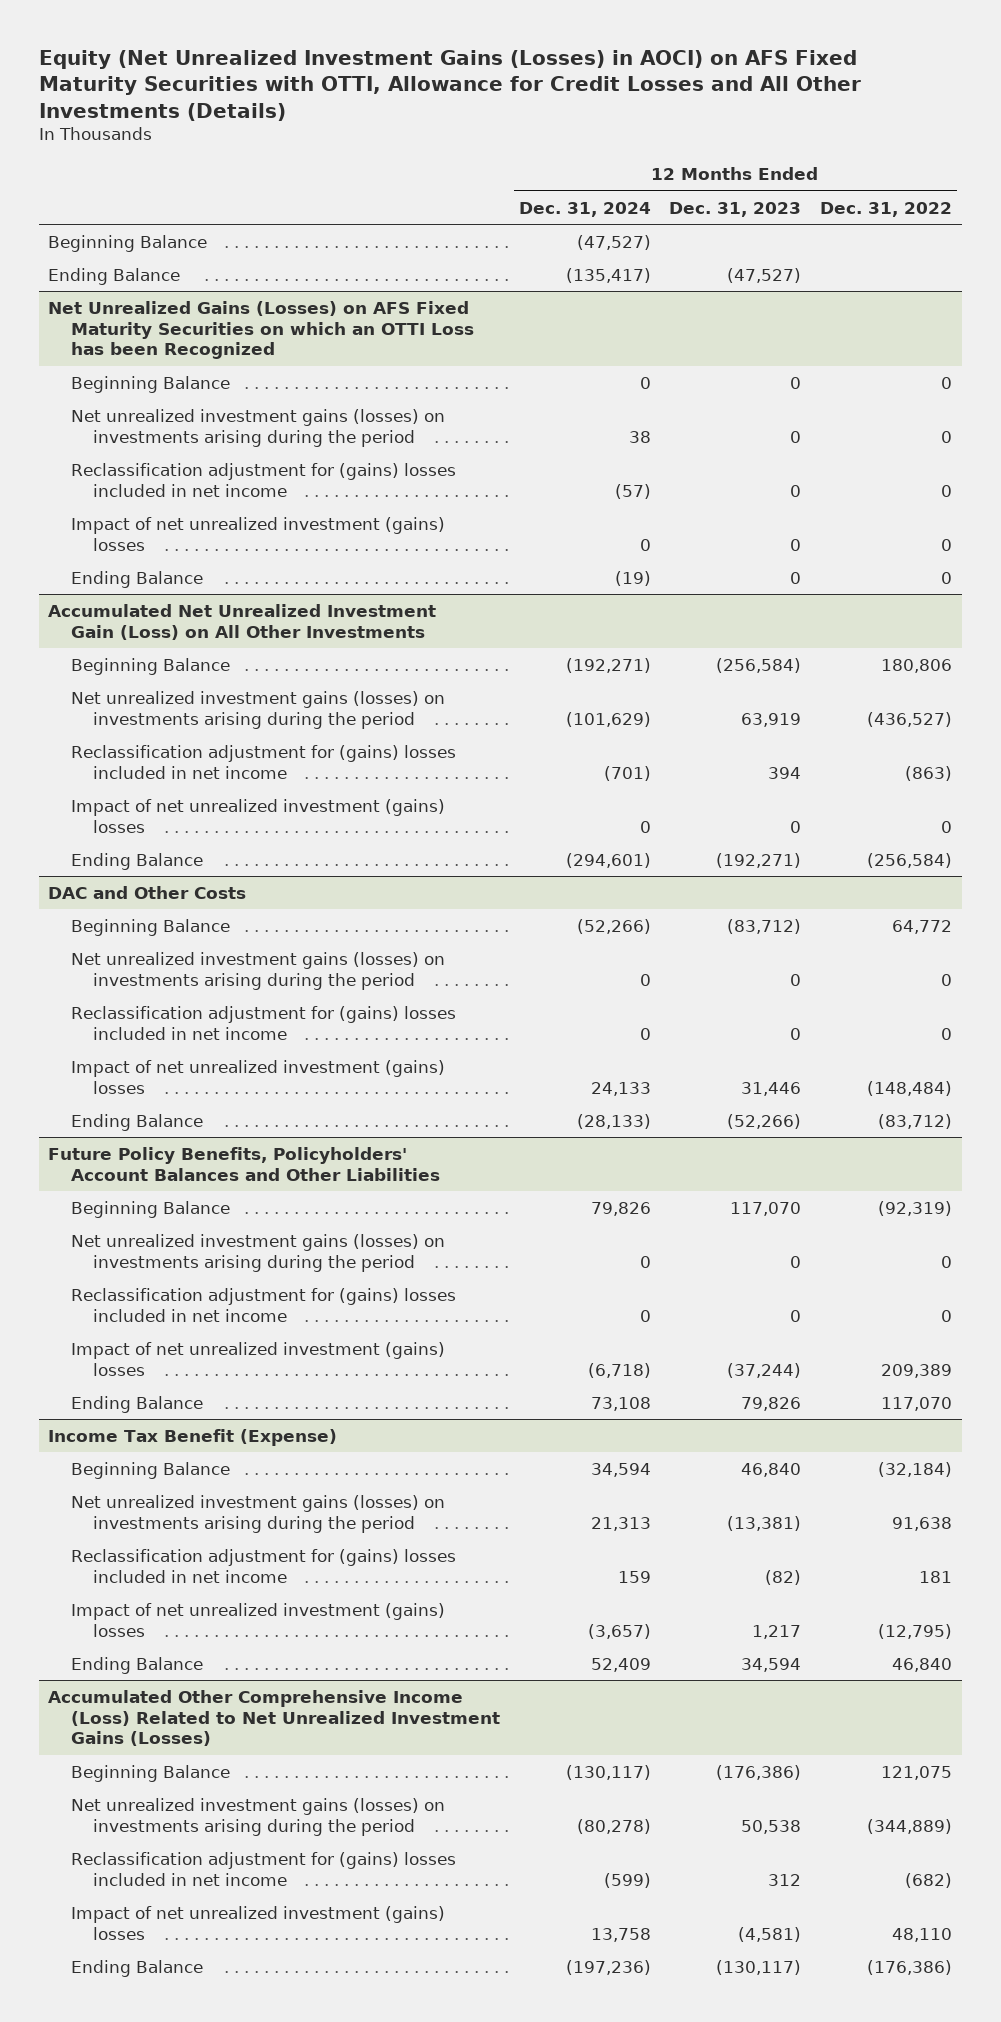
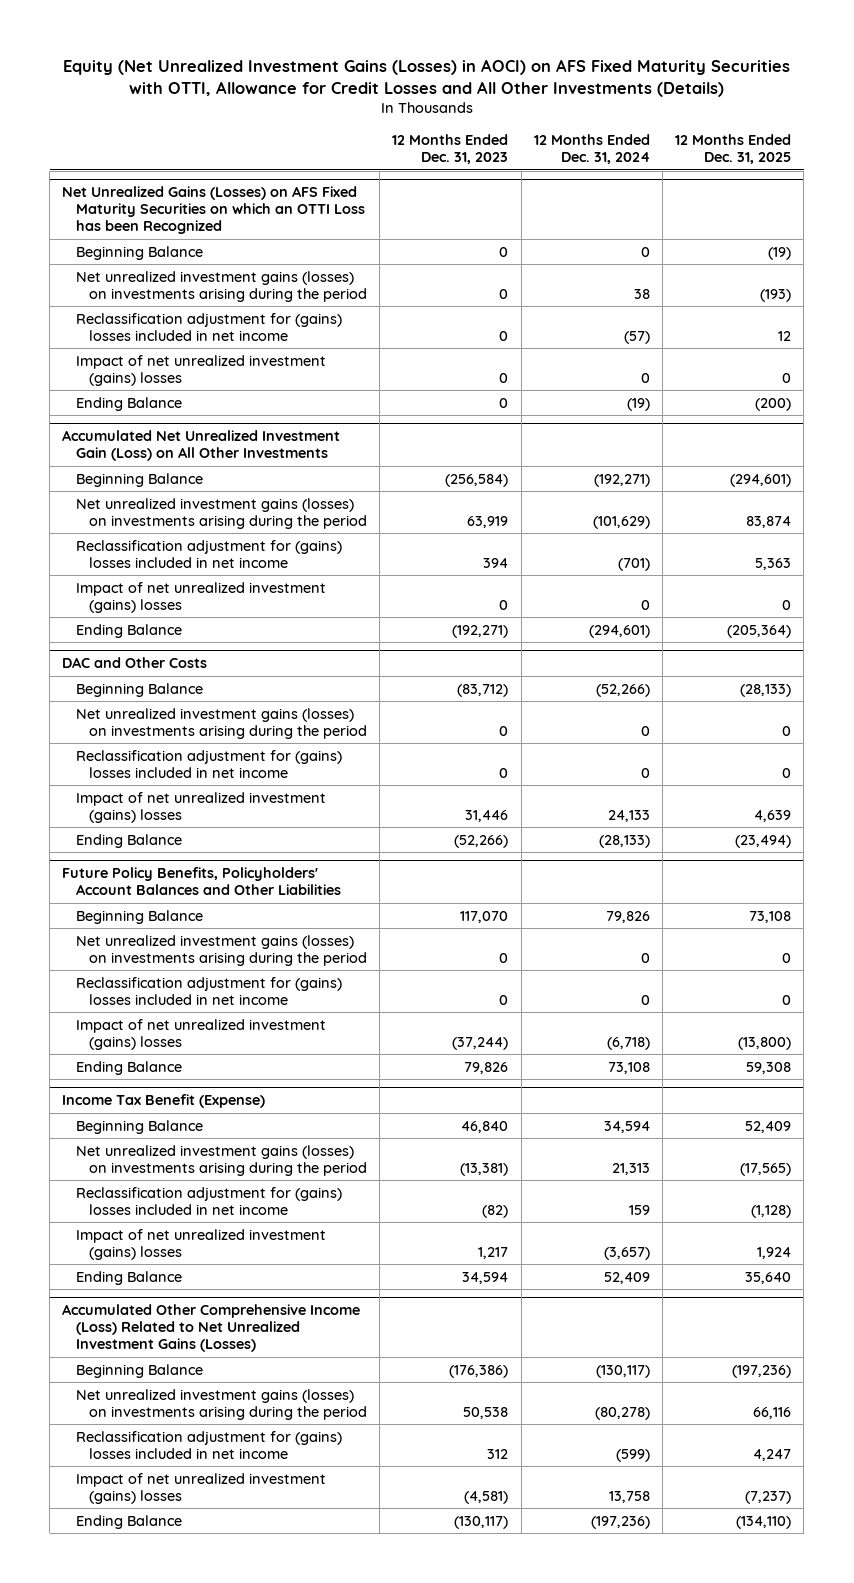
[820,201,953,217] Dec. 31, 2022 -> none
none -> [675,134,792,165] 12 Months Ended Dec. 31, 2025
[48,234,208,252] Beginning Balance -> none
[48,267,181,285] Ending Balance -> none

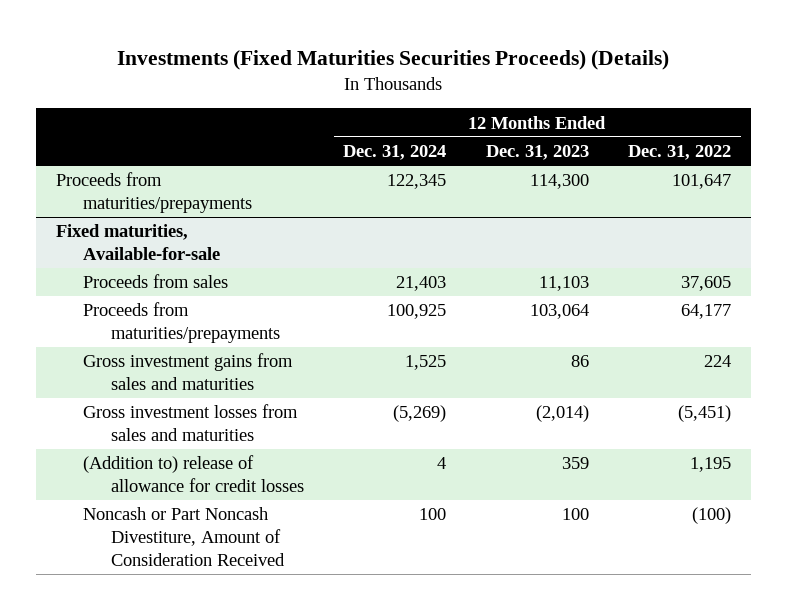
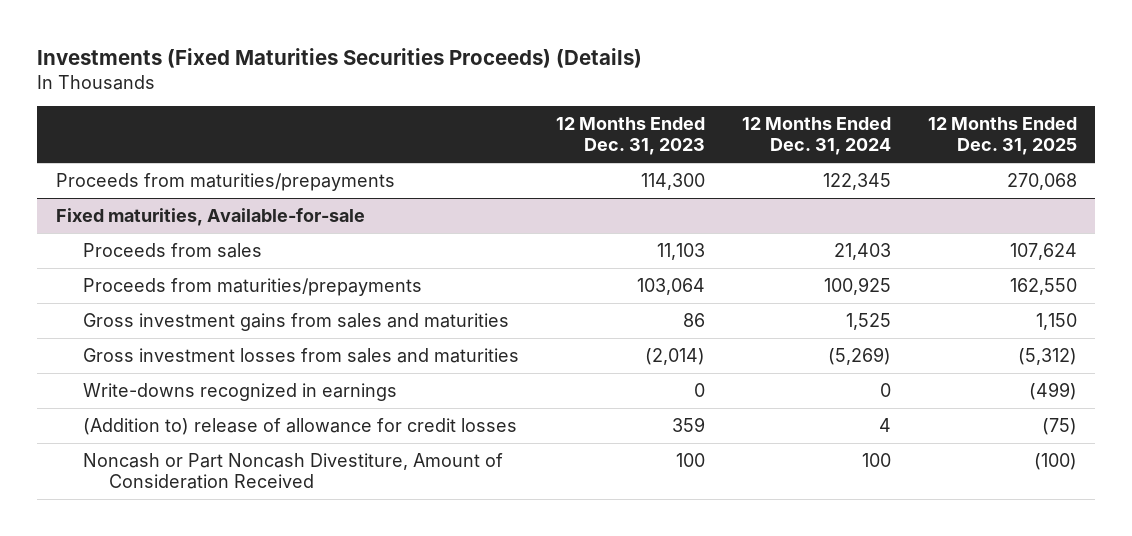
[628,144,732,160] Dec. 31, 2022 -> none
none -> [927,117,1077,156] 12 Months Ended Dec. 31, 2025
none -> [82,382,397,401] Write-downs recognized in earnings

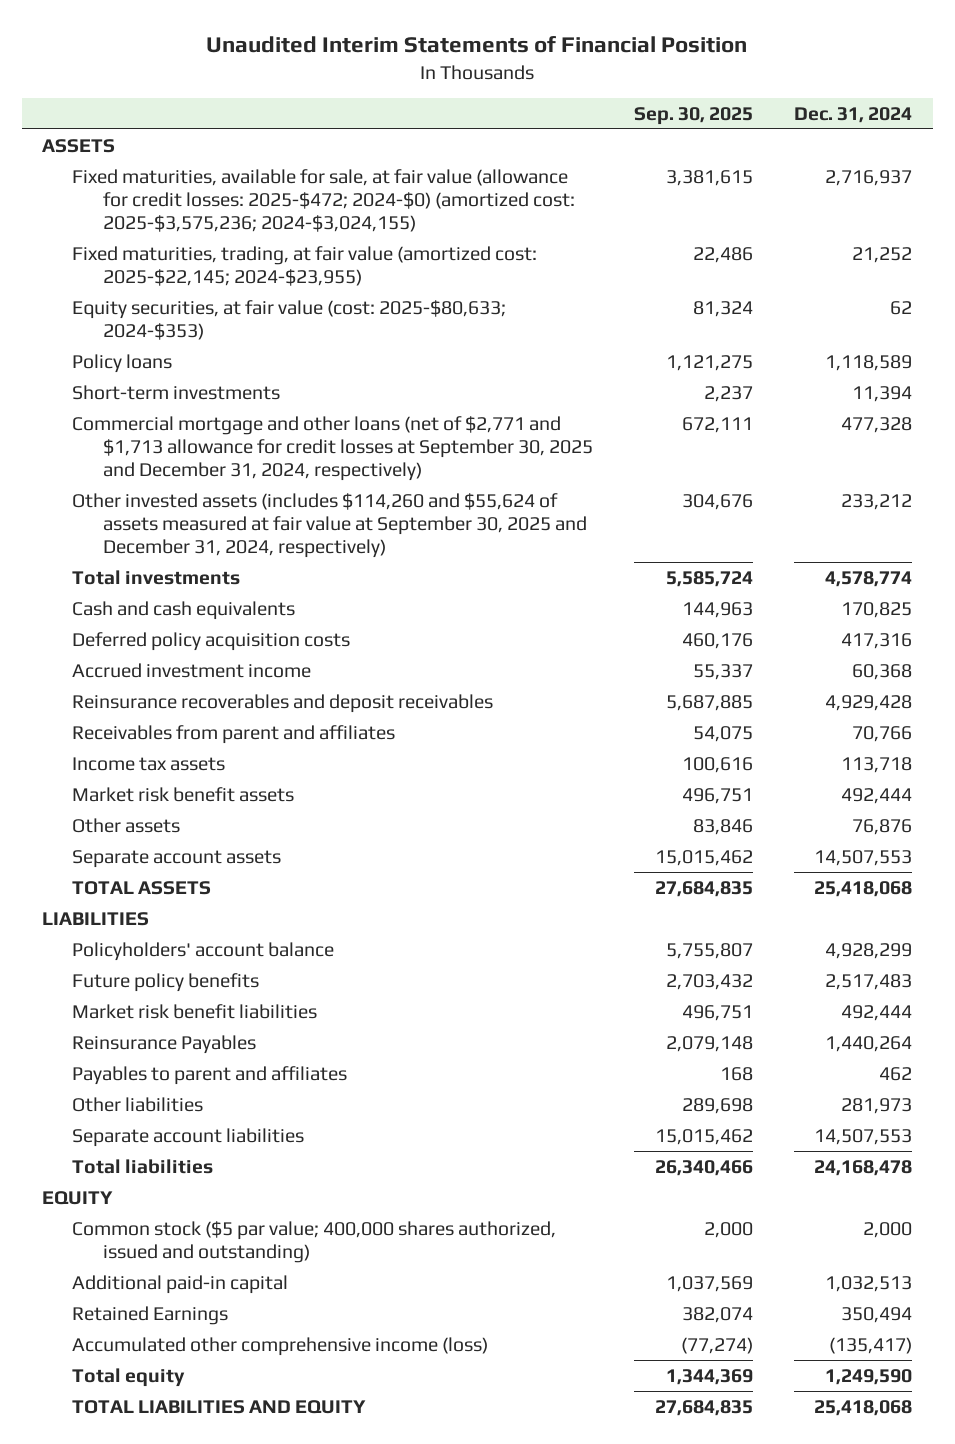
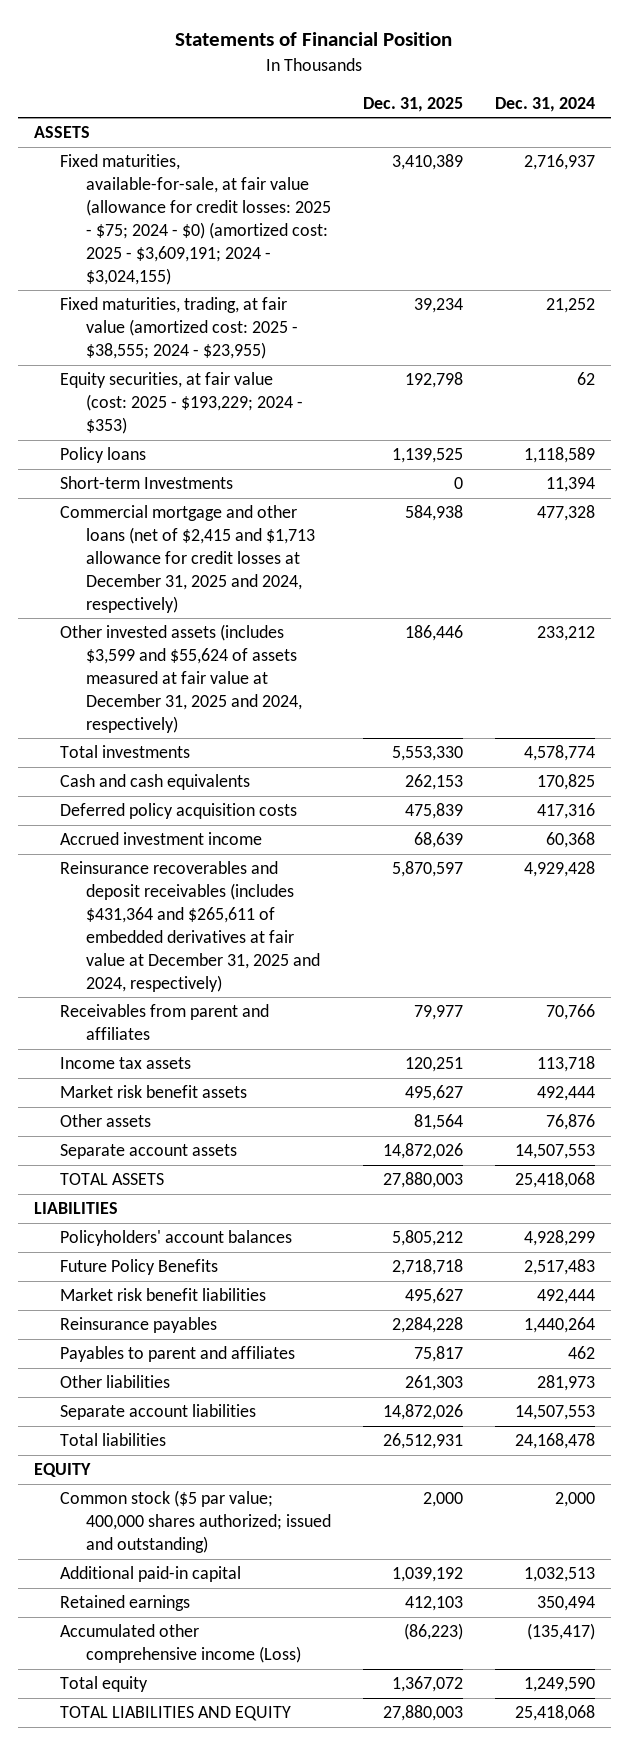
[206,36,748,54] Unaudited Interim Statements of Financial Position -> [175,31,453,46] Statements of Financial Position
[633,106,753,125] Sep. 30, 2025 -> none
none -> [362,97,463,113] Dec. 31, 2025
[72,168,575,232] Fixed maturities, available for sale, at fair value (allowance for credit losses: 2025-$472; 2024-$0) (amortized cost: 2025-$3,575,236; 2024-$3,024,155) -> [59,154,331,286] Fixed maturities, available-for-sale, at fair value (allowance for credit losses: 2025 - $75; 2024 - $0) (amortized cost: 2025 - $3,609,191; 2024 - $3,024,155)
[72,245,538,286] Fixed maturities, trading, at fair value (amortized cost: 2025-$22,145; 2024-$23,955) -> [59,297,298,360] Fixed maturities, trading, at fair value (amortized cost: 2025 - $38,555; 2024 - $23,955)
[72,299,507,340] Equity securities, at fair value (cost: 2025-$80,633; 2024-$353) -> [59,372,303,435] Equity securities, at fair value (cost: 2025 - $193,229; 2024 - $353)
[72,384,281,400] Short-term investments -> [59,476,233,490] Short-term Investments
[72,415,593,481] Commercial mortgage and other loans (net of $2,771 and $1,713 allowance for credit losses at September 30, 2025 and December 31, 2024, respectively) -> [59,505,315,614] Commercial mortgage and other loans (net of $2,415 and $1,713 allowance for credit losses at December 31, 2025 and 2024, respectively)
[72,492,587,558] Other invested assets (includes $114,260 and $55,624 of assets measured at fair value at September 30, 2025 and December 31, 2024, respectively) -> [59,624,302,734] Other invested assets (includes $3,599 and $55,624 of assets measured at fair value at December 31, 2025 and 2024, respectively)
[72,693,494,713] Reinsurance recoverables and deposit receivables -> [59,861,320,993] Reinsurance recoverables and deposit receivables (includes $431,364 and $265,611 of embedded derivatives at fair value at December 31, 2025 and 2024, respectively)
[72,941,335,961] Policyholders' account balance -> [59,1230,292,1247] Policyholders' account balances
[72,972,260,992] Future policy benefits -> [59,1259,218,1276] Future Policy Benefits
[72,1034,257,1054] Reinsurance Payables -> [59,1317,217,1334] Reinsurance payables
[72,1220,557,1263] Common stock ($5 par value; 400,000 shares authorized, issued and outstanding) -> [59,1490,331,1554] Common stock ($5 par value; 400,000 shares authorized; issued and outstanding)
[72,1305,229,1325] Retained Earnings -> [59,1595,190,1612] Retained earnings
[72,1336,489,1356] Accumulated other comprehensive income (loss) -> [59,1624,301,1664] Accumulated other comprehensive income (Loss)

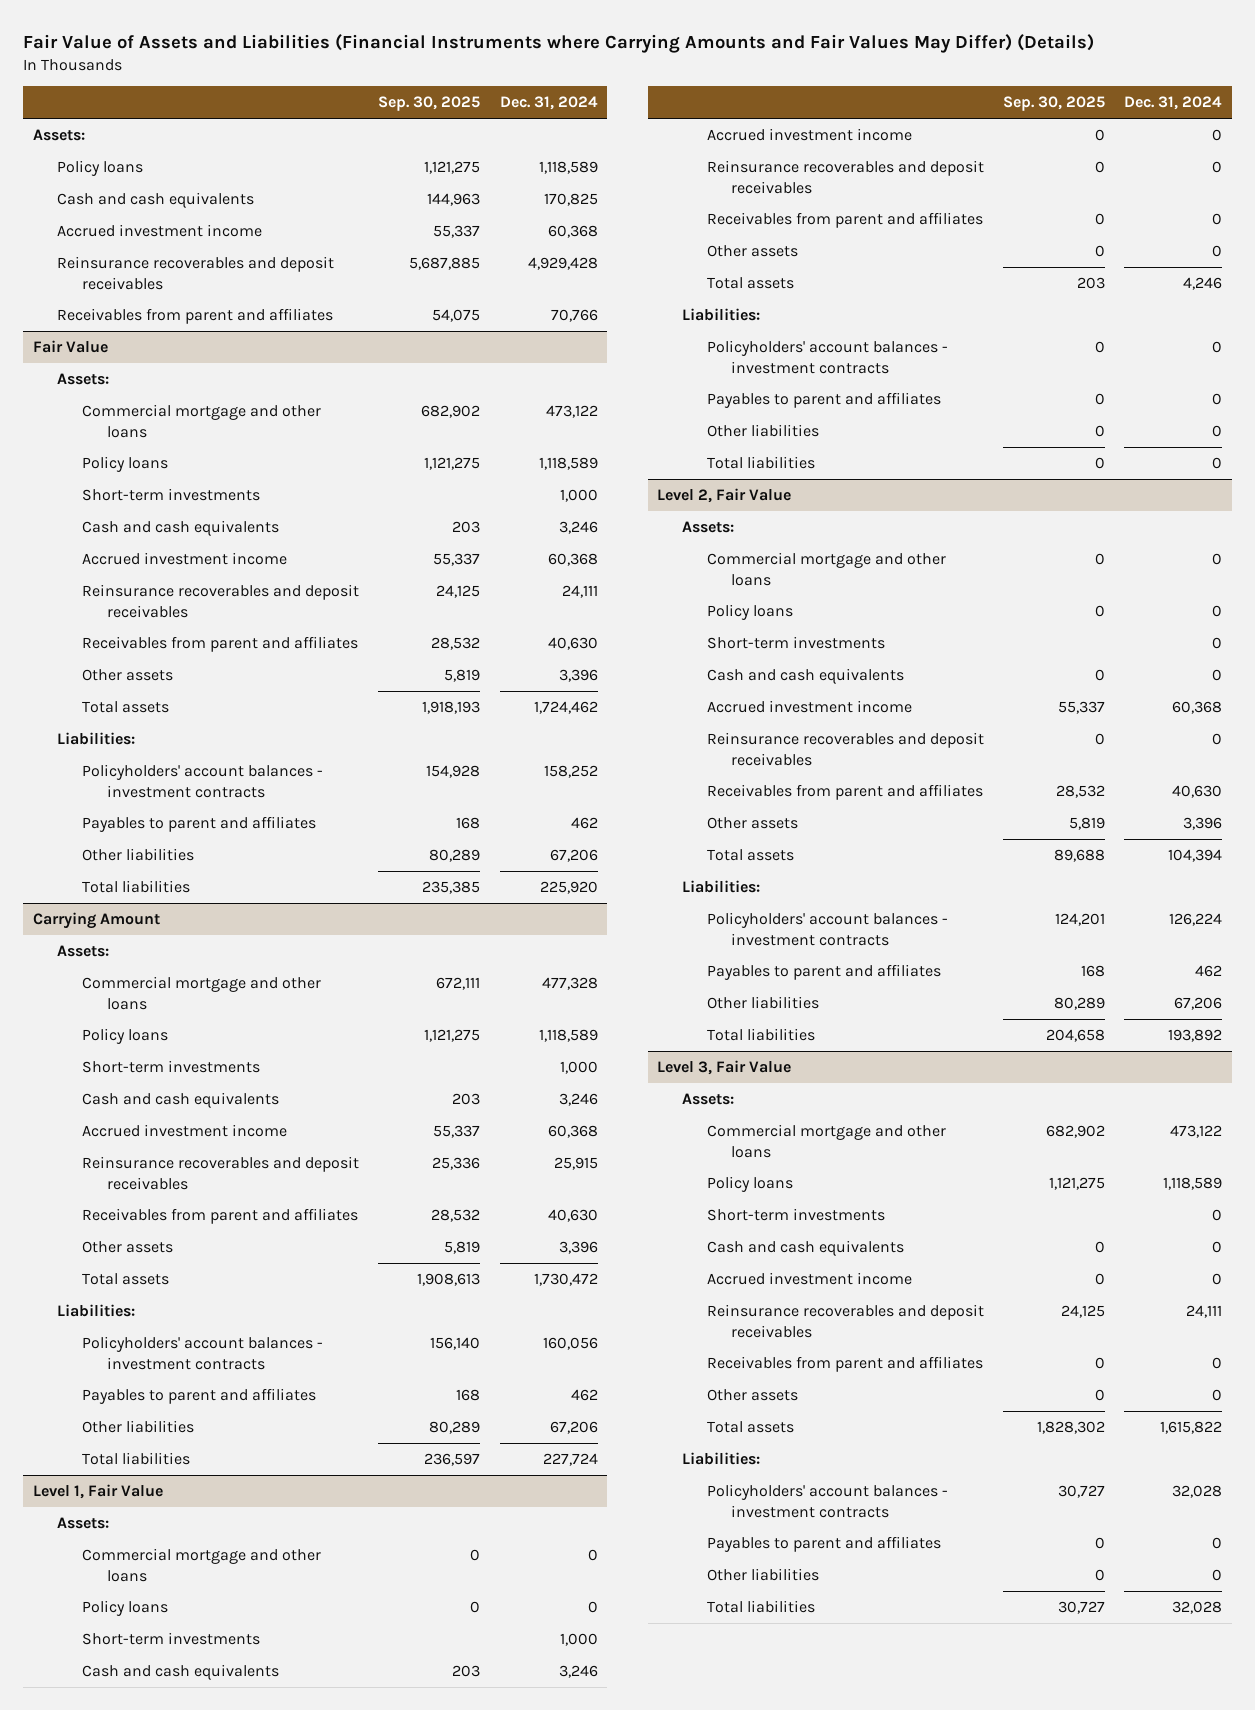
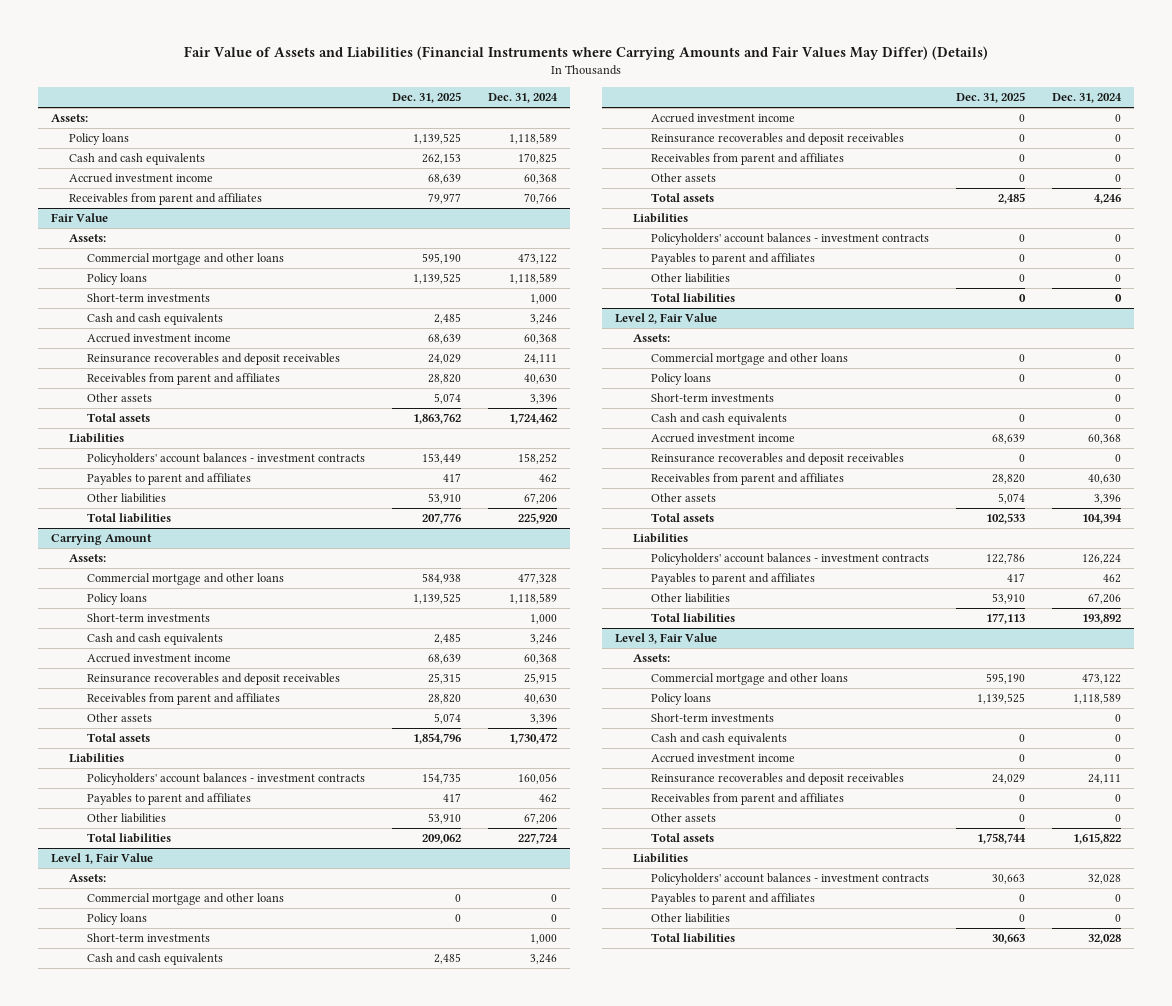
[378,96,481,112] Sep. 30, 2025 -> none
none -> [392,92,462,104] Dec. 31, 2025
[57,255,335,290] Reinsurance recoverables and deposit receivables -> none
[57,731,136,745] Liabilities: -> [69,433,125,444] Liabilities
[57,1303,136,1317] Liabilities: -> [69,753,125,764] Liabilities
[681,307,760,321] Liabilities: -> [633,213,689,224] Liabilities
[681,879,760,893] Liabilities: -> [633,533,689,544] Liabilities
[681,1451,760,1465] Liabilities: -> [633,853,689,864] Liabilities

